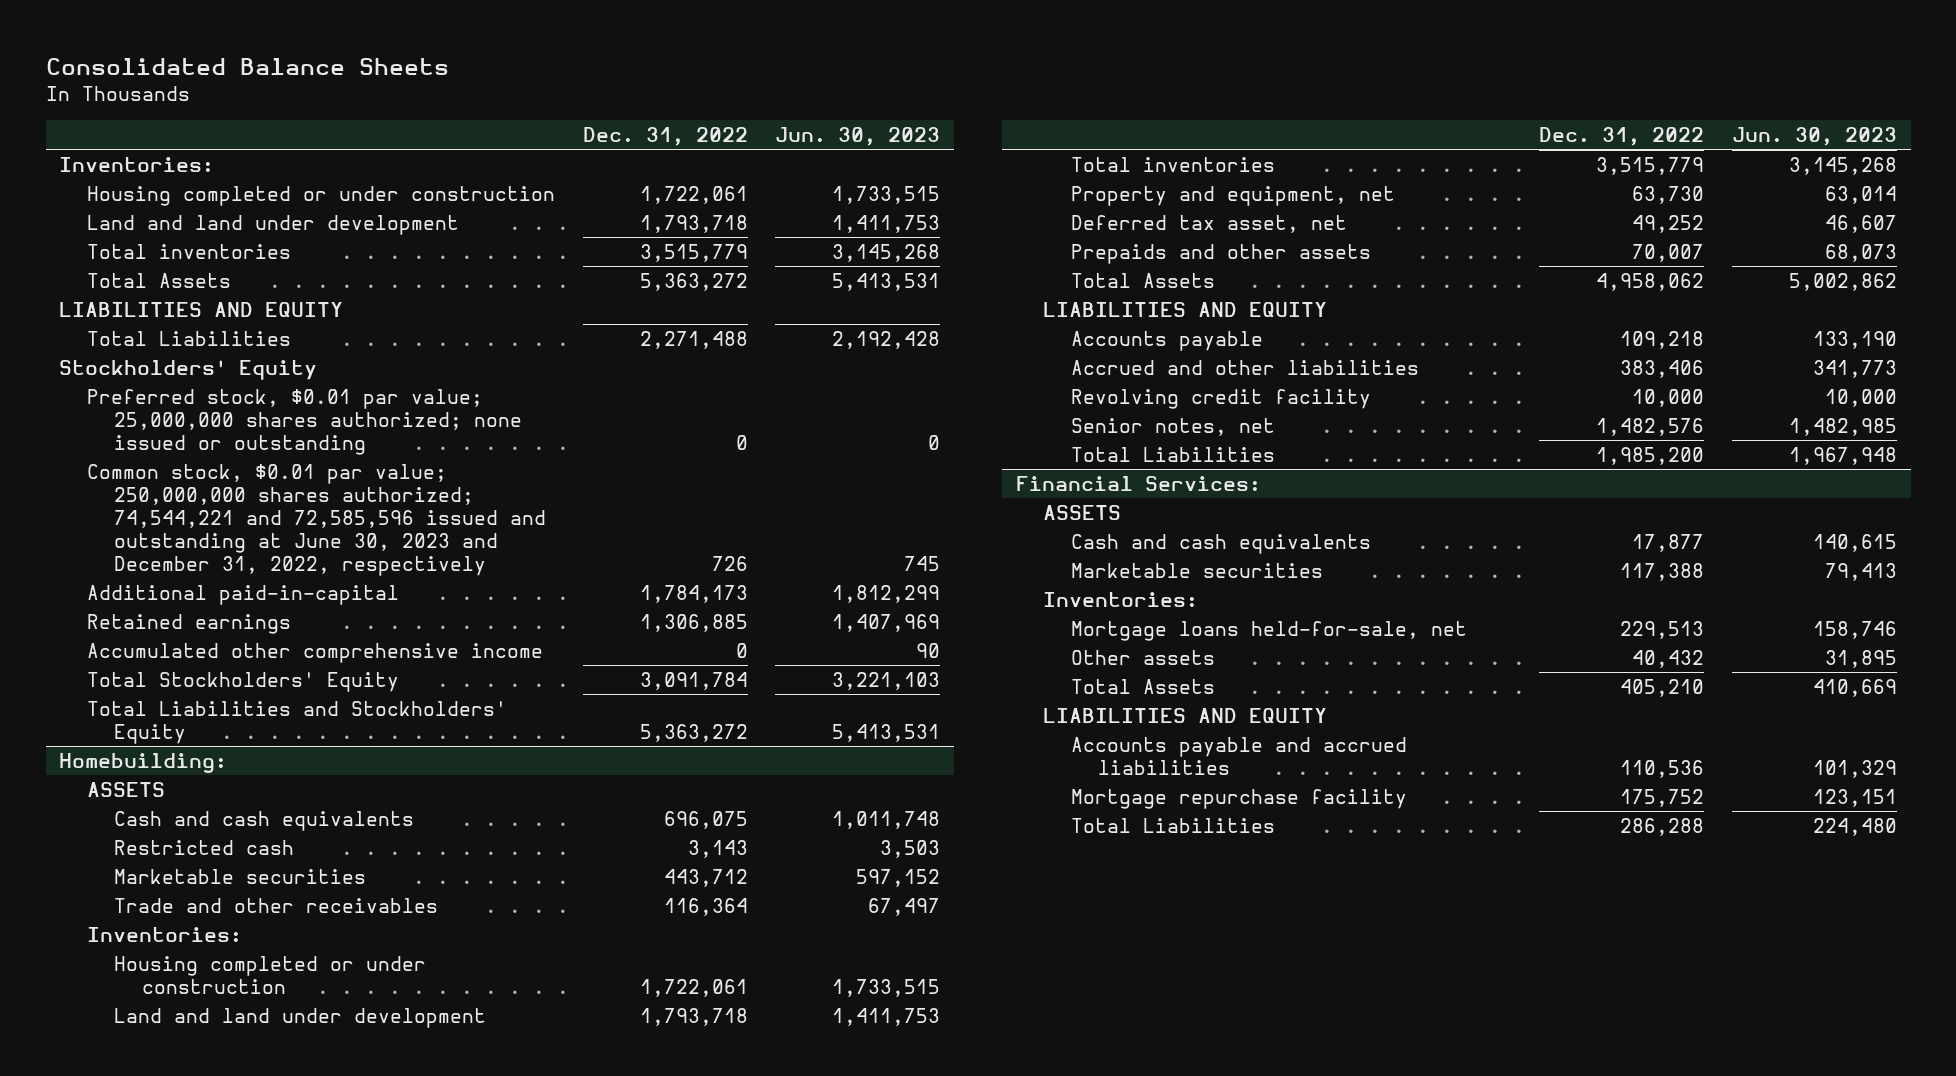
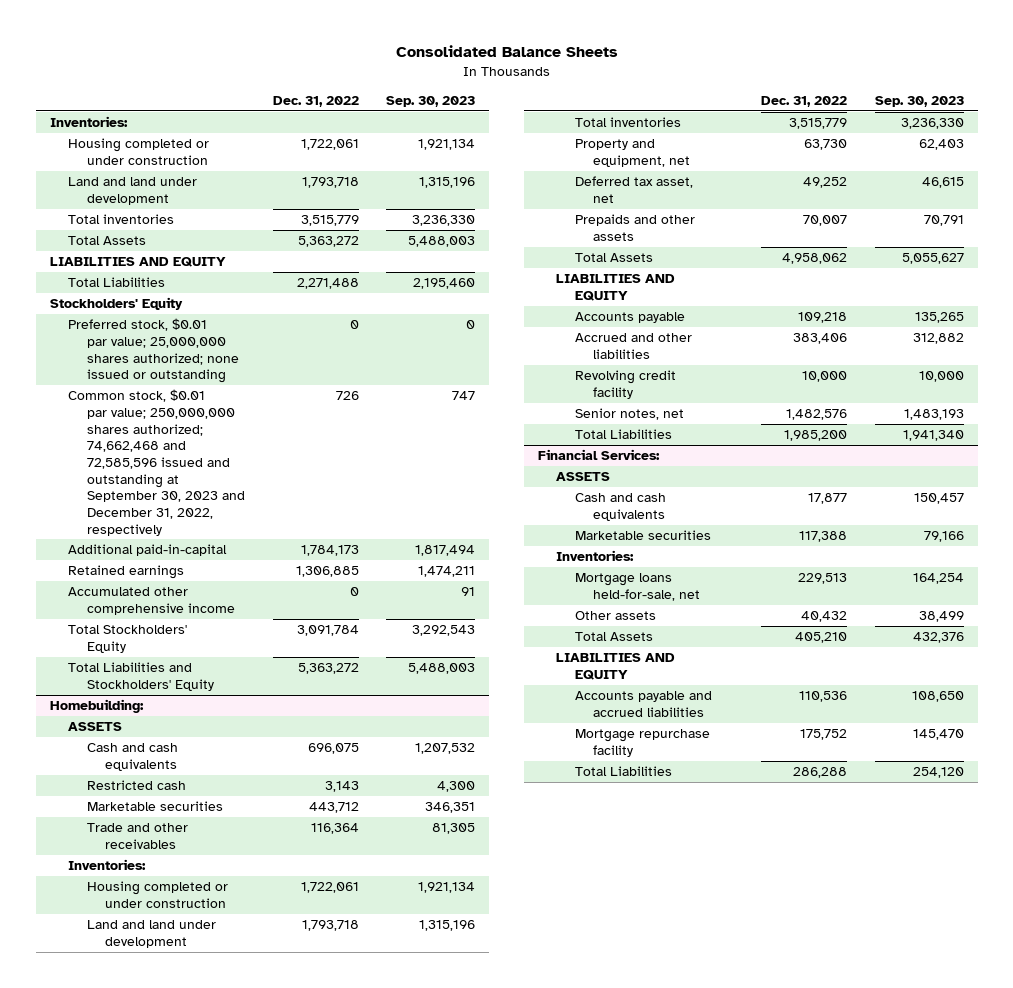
[775,126,941,146] Jun. 30, 2023 -> none
none -> [386,96,476,108] Sep. 30, 2023
[86,463,547,576] Common stock, $0.01 par value; 250,000,000 shares authorized; 74,544,221 and 72,585,596 issued and outstanding at June 30, 2023 and December 31, 2022, respectively -> [68,389,245,536] Common stock, $0.01 par value; 250,000,000 shares authorized; 74,662,468 and 72,585,596 issued and outstanding at September 30, 2023 and December 31, 2022, respectively

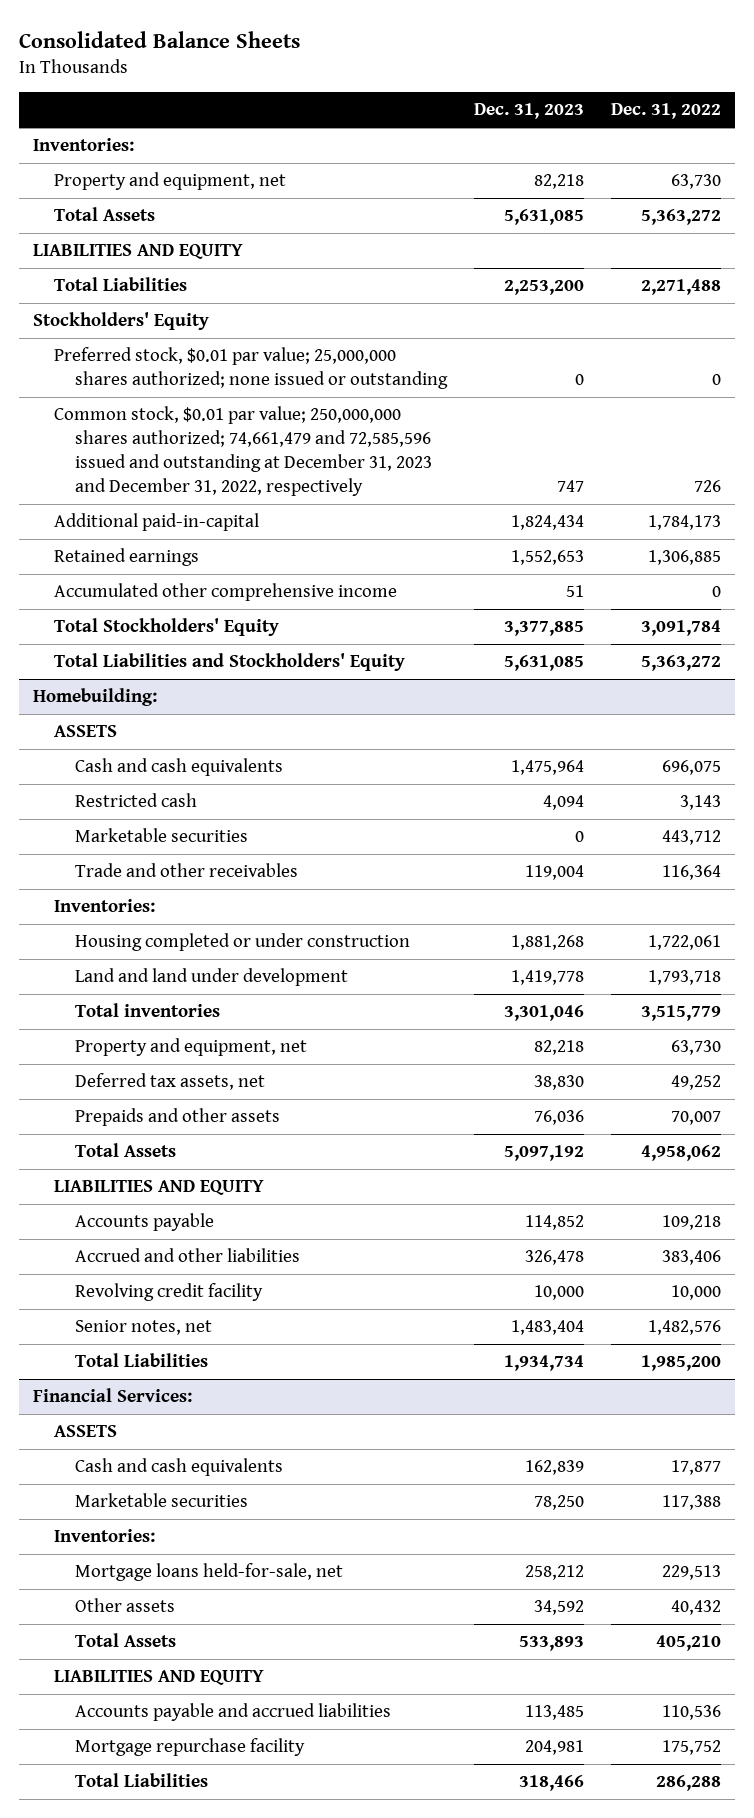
[386,96,476,108] Sep. 30, 2023 -> none
none -> [474,103,585,120] Dec. 31, 2023
[68,138,210,165] Housing completed or under construction -> none
[68,177,198,205] Land and land under development -> none
[68,214,175,225] Total inventories -> none
none -> [53,172,286,191] Property and equipment, net
[68,389,245,536] Common stock, $0.01 par value; 250,000,000 shares authorized; 74,662,468 and 72,585,596 issued and outstanding at September 30, 2023 and December 31, 2022, respectively -> [53,406,433,497] Common stock, $0.01 par value; 250,000,000 shares authorized; 74,661,479 and 72,585,596 issued and outstanding at December 31, 2023 and December 31, 2022, respectively
[574,176,693,203] Deferred tax asset, net -> [75,1073,266,1091] Deferred tax assets, net

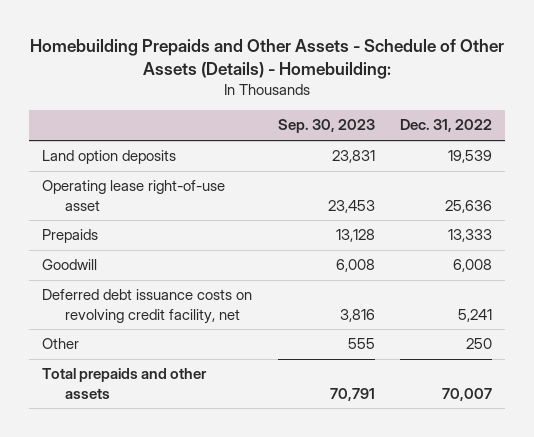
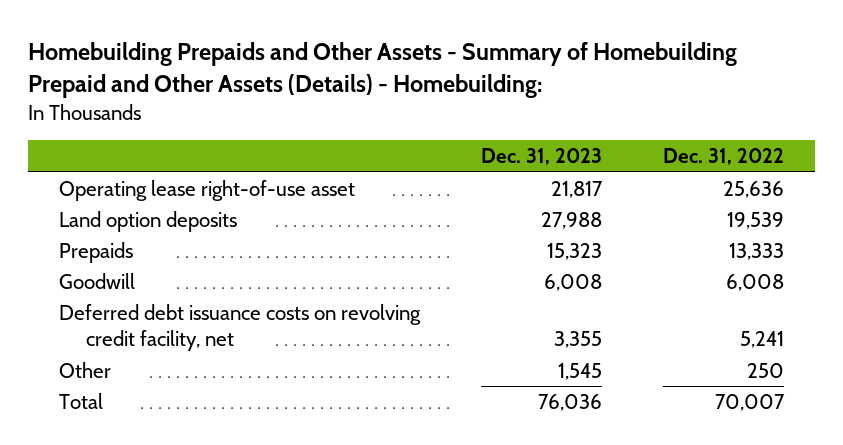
[30,39,505,80] Homebuilding Prepaids and Other Assets - Schedule of Other Assets (Details) - Homebuilding: -> [28,42,738,99] Homebuilding Prepaids and Other Assets - Summary of Homebuilding Prepaid and Other Assets (Details) - Homebuilding:
[277,119,375,134] Sep. 30, 2023 -> none
none -> [480,148,602,166] Dec. 31, 2023
[41,150,176,165] Land option deposits -> [58,210,237,232] Land option deposits
[41,368,207,399] Total prepaids and other assets -> [58,392,103,409] Total

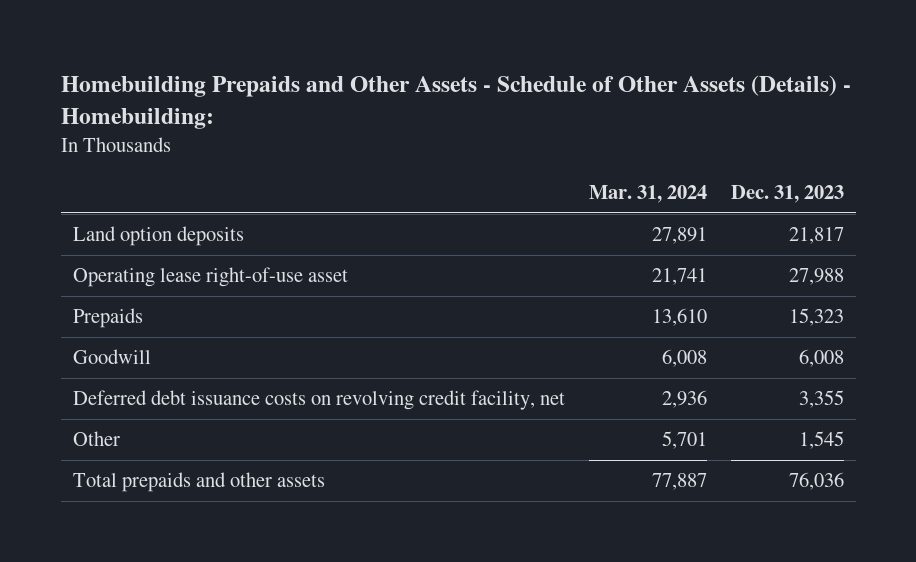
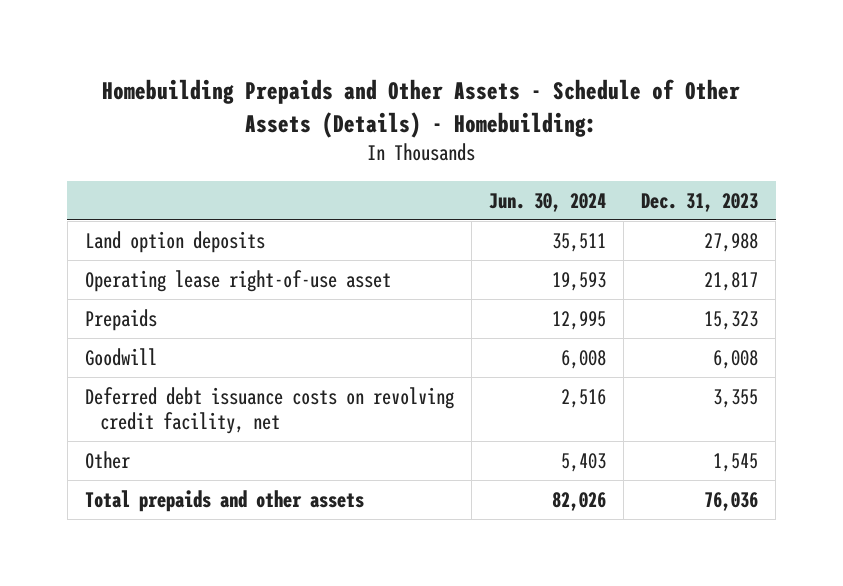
[588,185,707,204] Mar. 31, 2024 -> none
none -> [488,192,606,212] Jun. 30, 2024
[788,227,844,245] 21,817 -> [704,232,759,252] 27,988
[788,268,844,286] 27,988 -> [704,271,759,291] 21,817

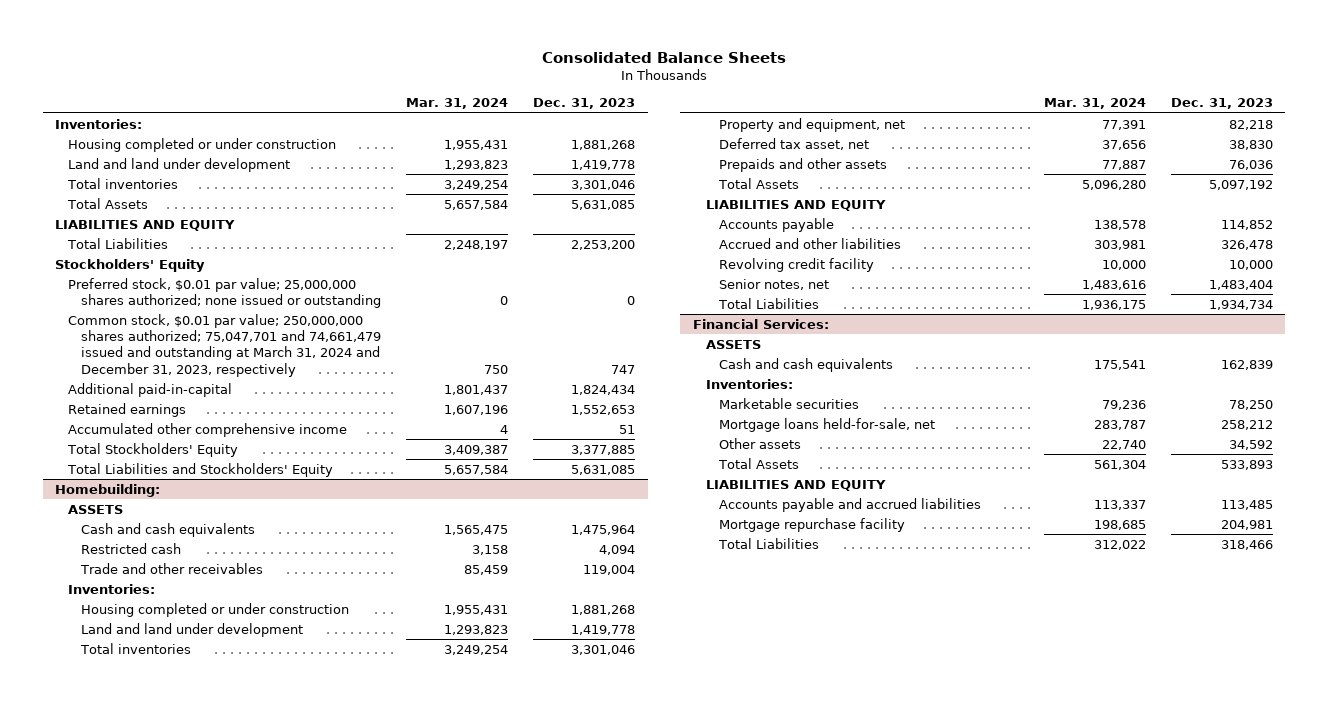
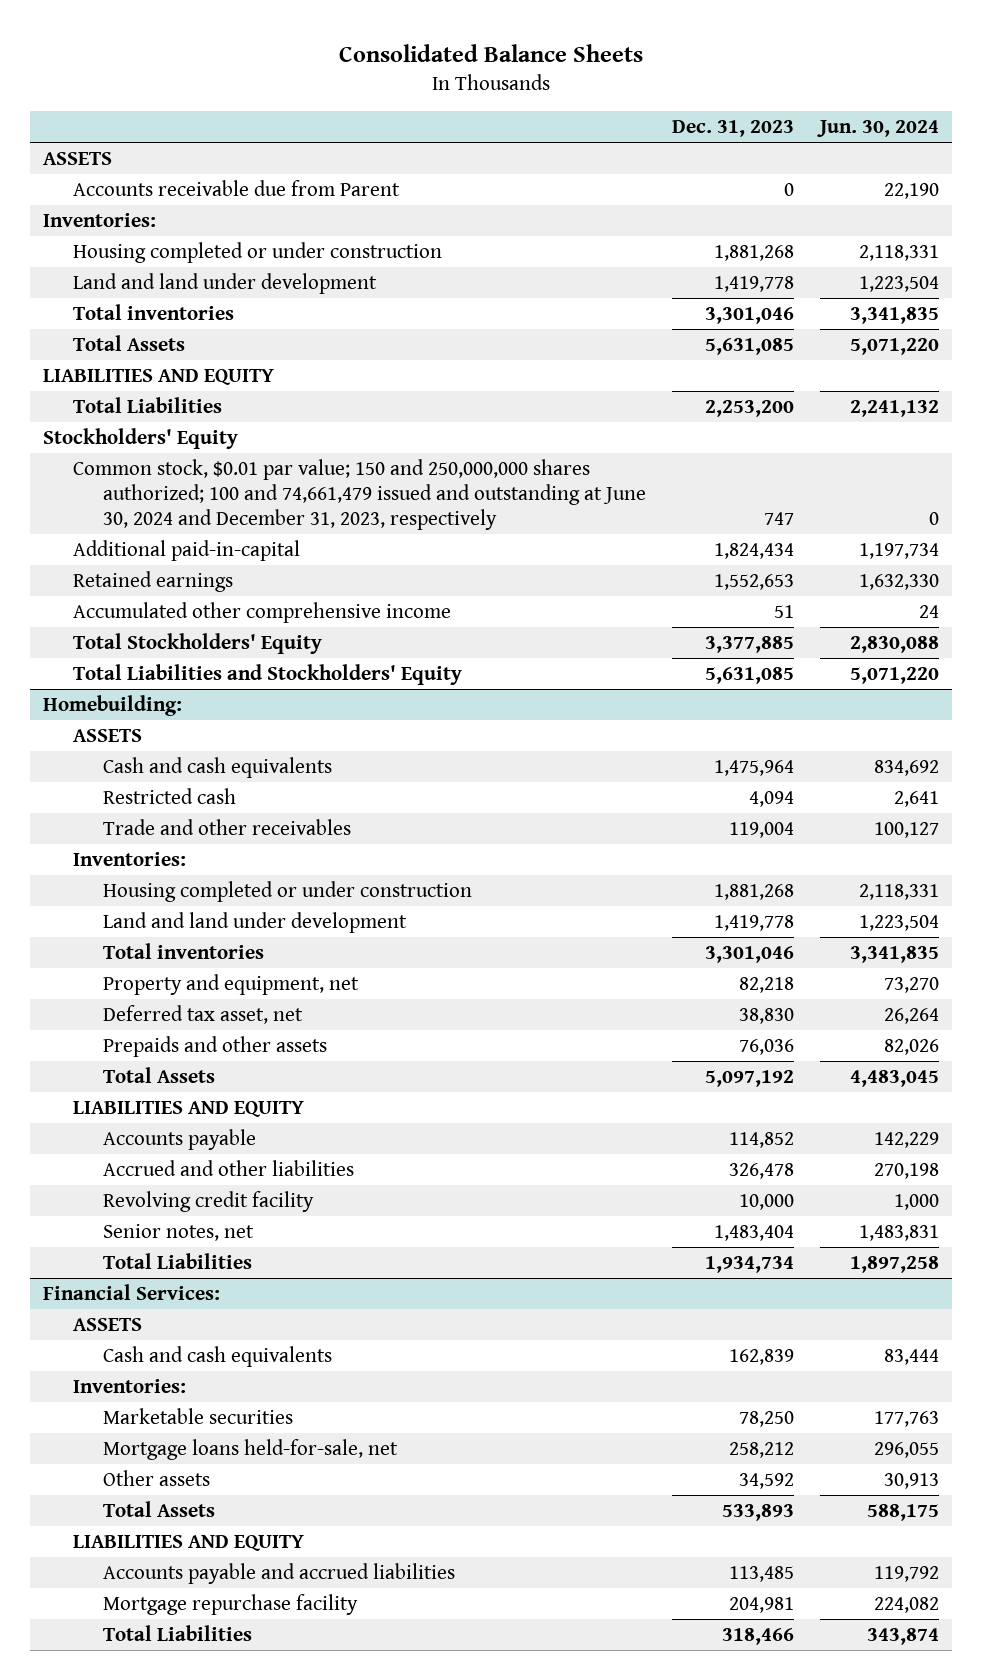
[406,98,509,110] Mar. 31, 2024 -> none
none -> [817,120,940,138] Jun. 30, 2024
none -> [42,151,112,165] ASSETS
none -> [72,179,400,196] Accounts receivable due from Parent
[68,277,382,309] Preferred stock, $0.01 par value; 25,000,000 shares authorized; none issued or outstanding -> none
[68,313,382,377] Common stock, $0.01 par value; 250,000,000 shares authorized; 75,047,701 and 74,661,479 issued and outstanding at March 31, 2024 and December 31, 2023, respectively -> [72,458,647,530] Common stock, $0.01 par value; 150 and 250,000,000 shares authorized; 100 and 74,661,479 issued and outstanding at June 30, 2024 and December 31, 2023, respectively

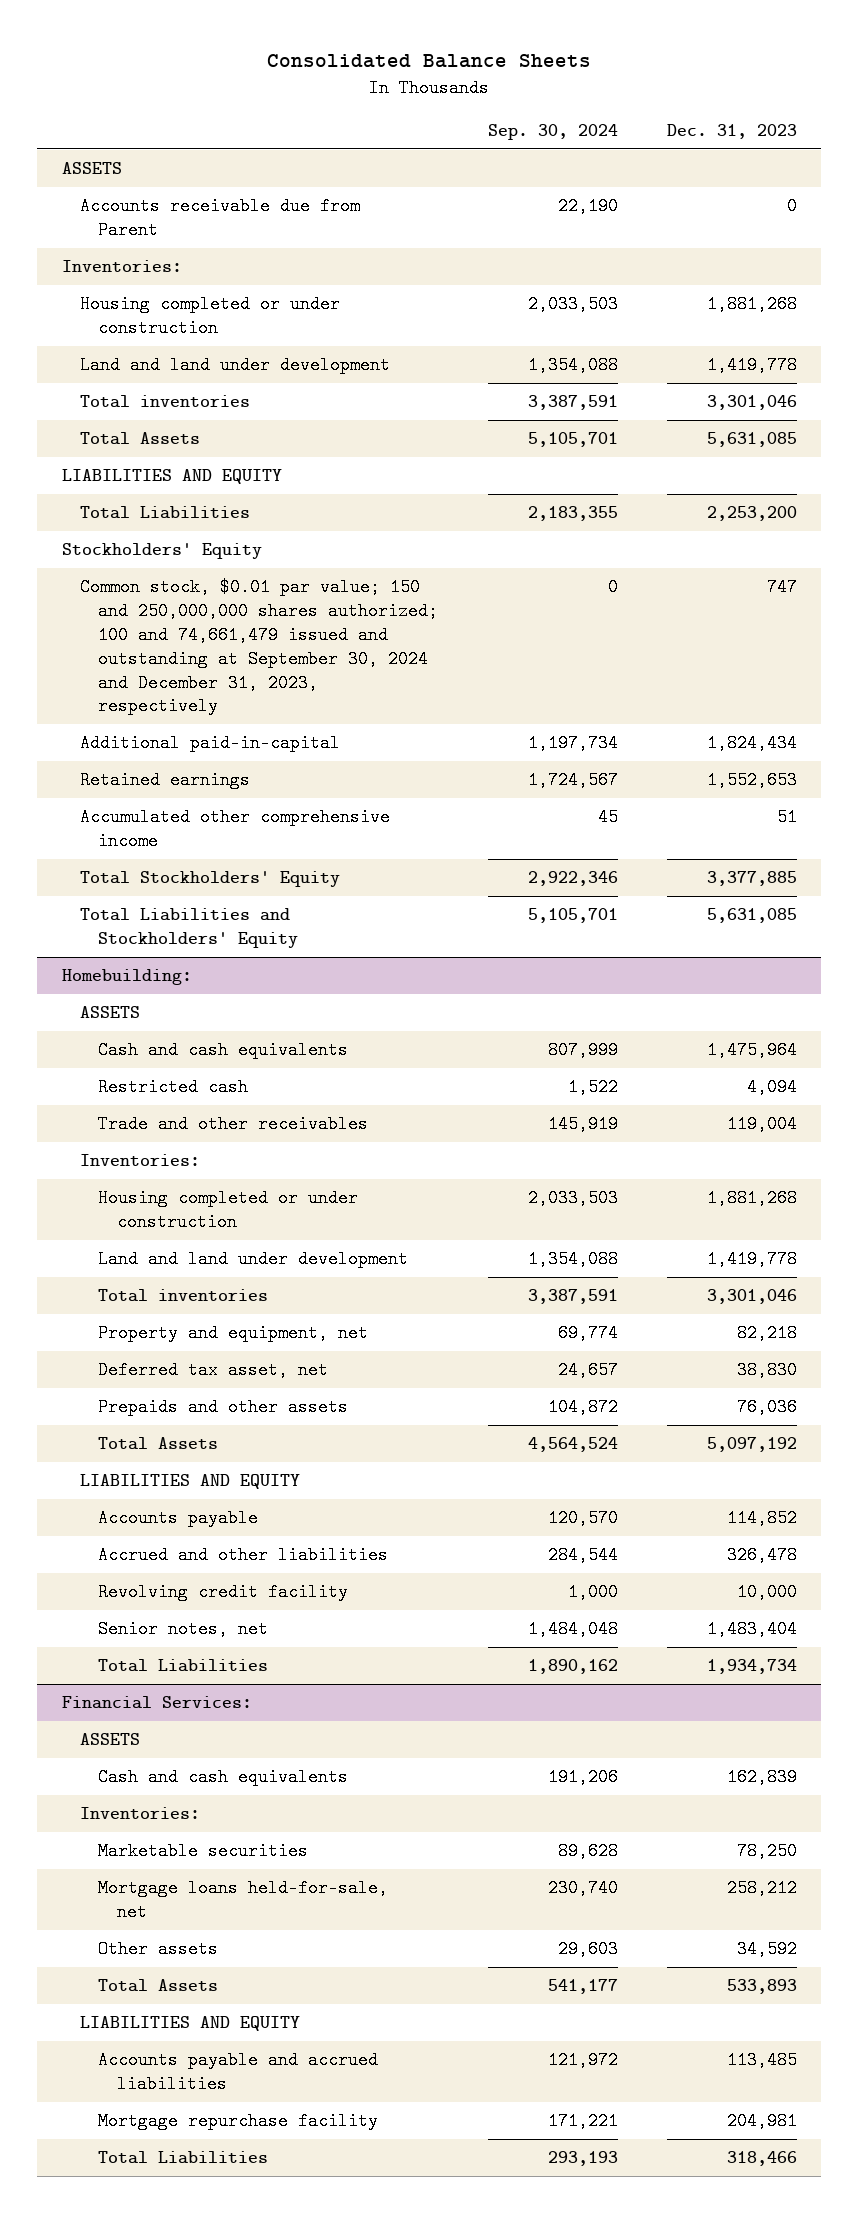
[817,120,940,138] Jun. 30, 2024 -> none
none -> [487,124,618,141] Sep. 30, 2024
[72,458,647,530] Common stock, $0.01 par value; 150 and 250,000,000 shares authorized; 100 and 74,661,479 issued and outstanding at June 30, 2024 and December 31, 2023, respectively -> [80,578,439,716] Common stock, $0.01 par value; 150 and 250,000,000 shares authorized; 100 and 74,661,479 issued and outstanding at September 30, 2024 and December 31, 2023, respectively

